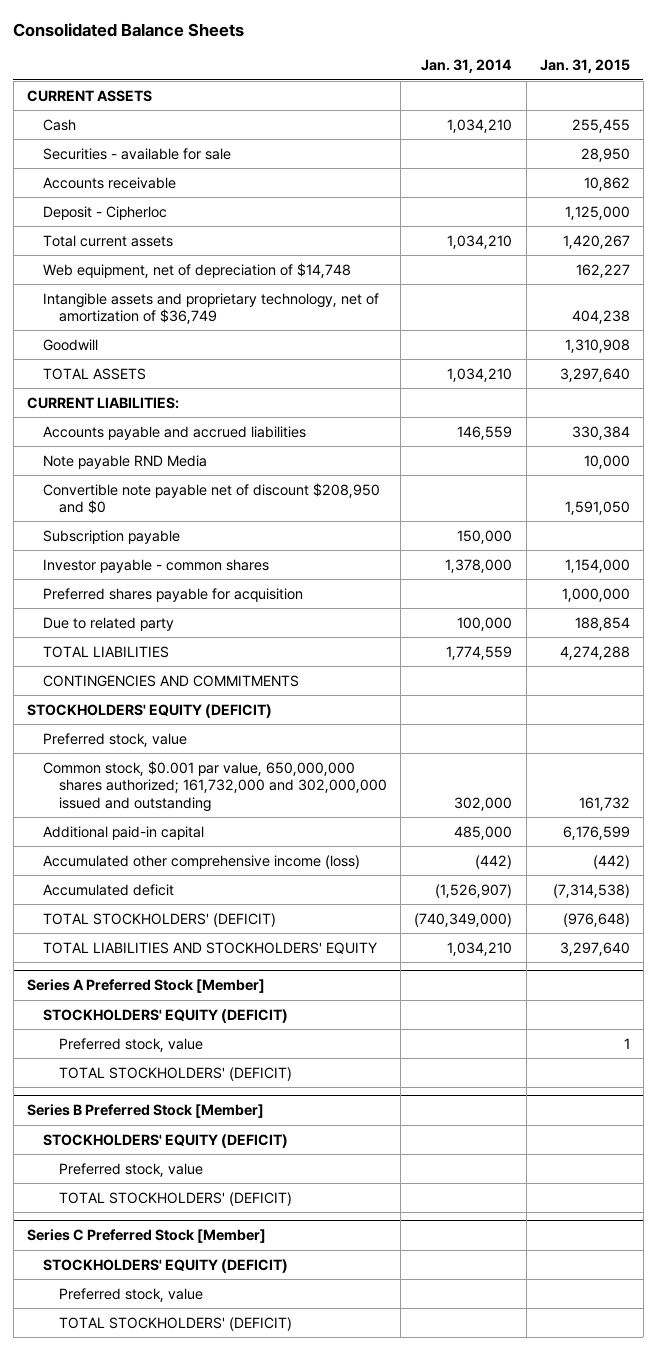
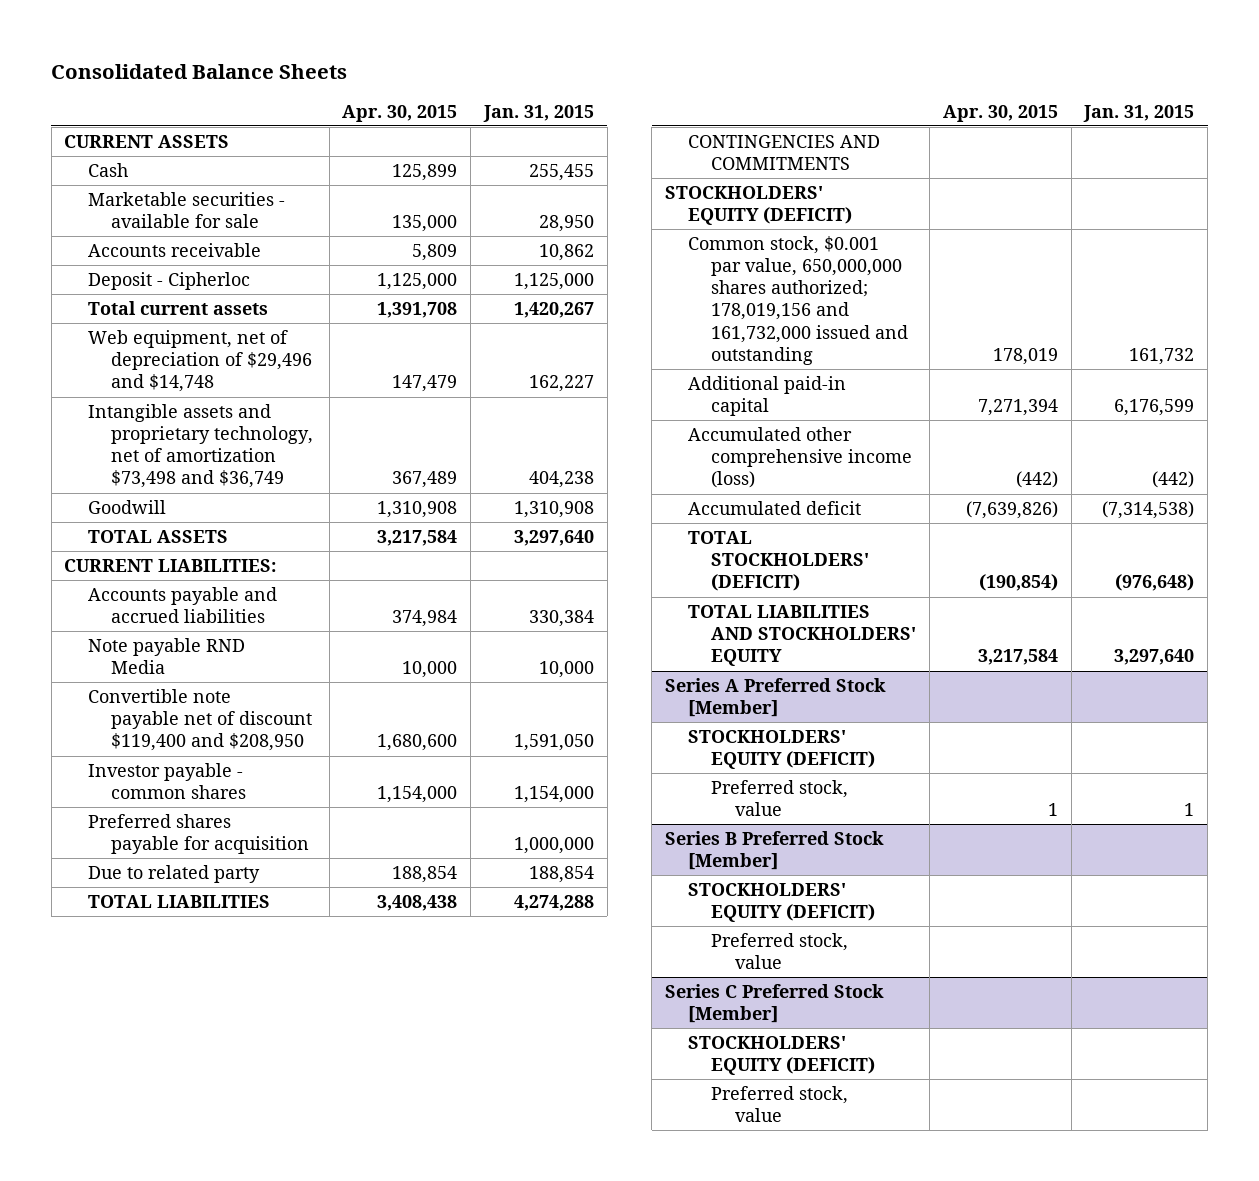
[421,59,513,74] Jan. 31, 2014 -> none
none -> [342,104,458,122] Apr. 30, 2015
[43,147,232,160] Securities - available for sale -> [87,192,285,229] Marketable securities - available for sale
[43,262,352,278] Web equipment, net of depreciation of $14,748 -> [87,330,312,393] Web equipment, net of depreciation of $29,496 and $14,748
[43,292,380,325] Intangible assets and proprietary technology, net of amortization of $36,749 -> [87,404,313,489] Intangible assets and proprietary technology, net of amortization $73,498 and $36,749
[43,529,181,544] Subscription payable -> none
[43,482,381,515] Convertible note payable net of discount $208,950 and $0 -> [87,689,312,752] Convertible note payable net of discount $119,400 and $208,950
[43,732,188,747] Preferred stock, value -> none
[43,760,388,812] Common stock, $0.001 par value, 650,000,000 shares authorized; 161,732,000 and 302,000,000 issued and outstanding -> [688,236,909,365] Common stock, $0.001 par value, 650,000,000 shares authorized; 178,019,156 and 161,732,000 issued and outstanding
[59,1066,293,1081] TOTAL STOCKHOLDERS' (DEFICIT) -> none
[59,1191,293,1206] TOTAL STOCKHOLDERS' (DEFICIT) -> none
[59,1316,293,1331] TOTAL STOCKHOLDERS' (DEFICIT) -> none

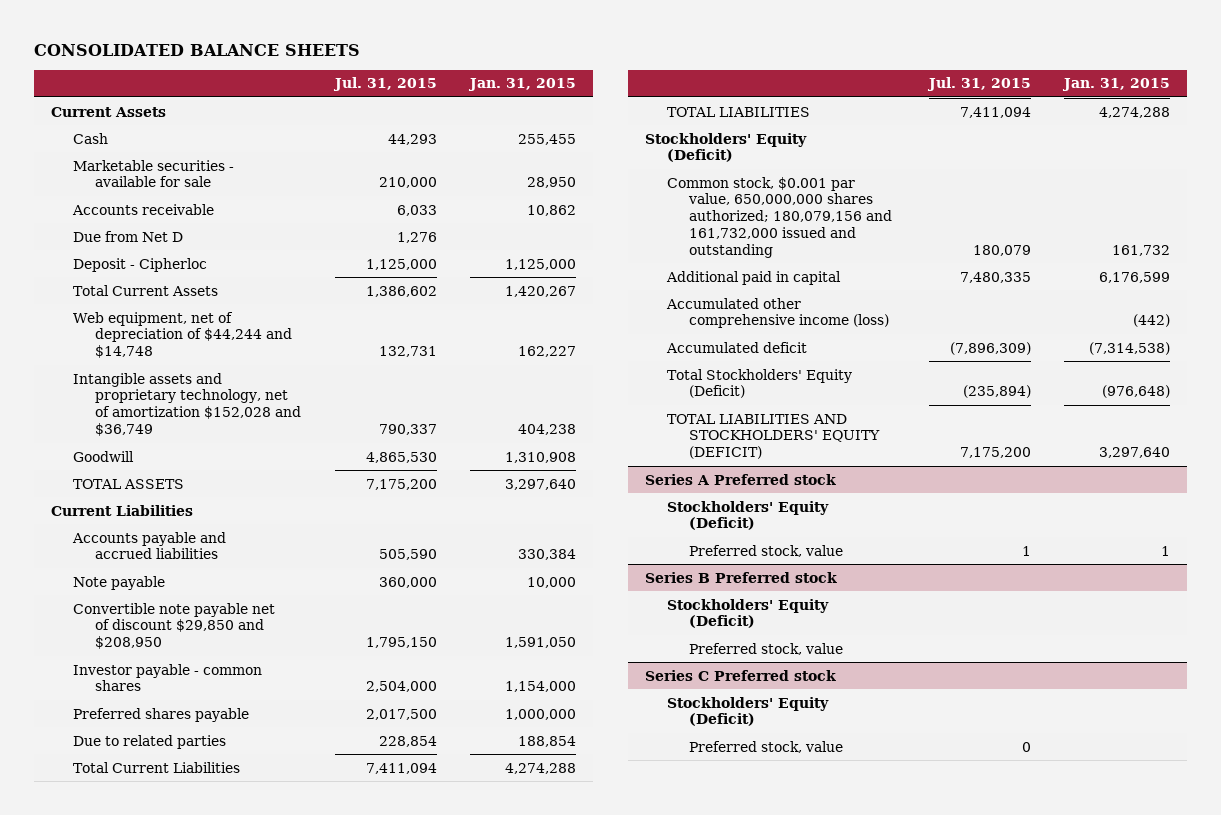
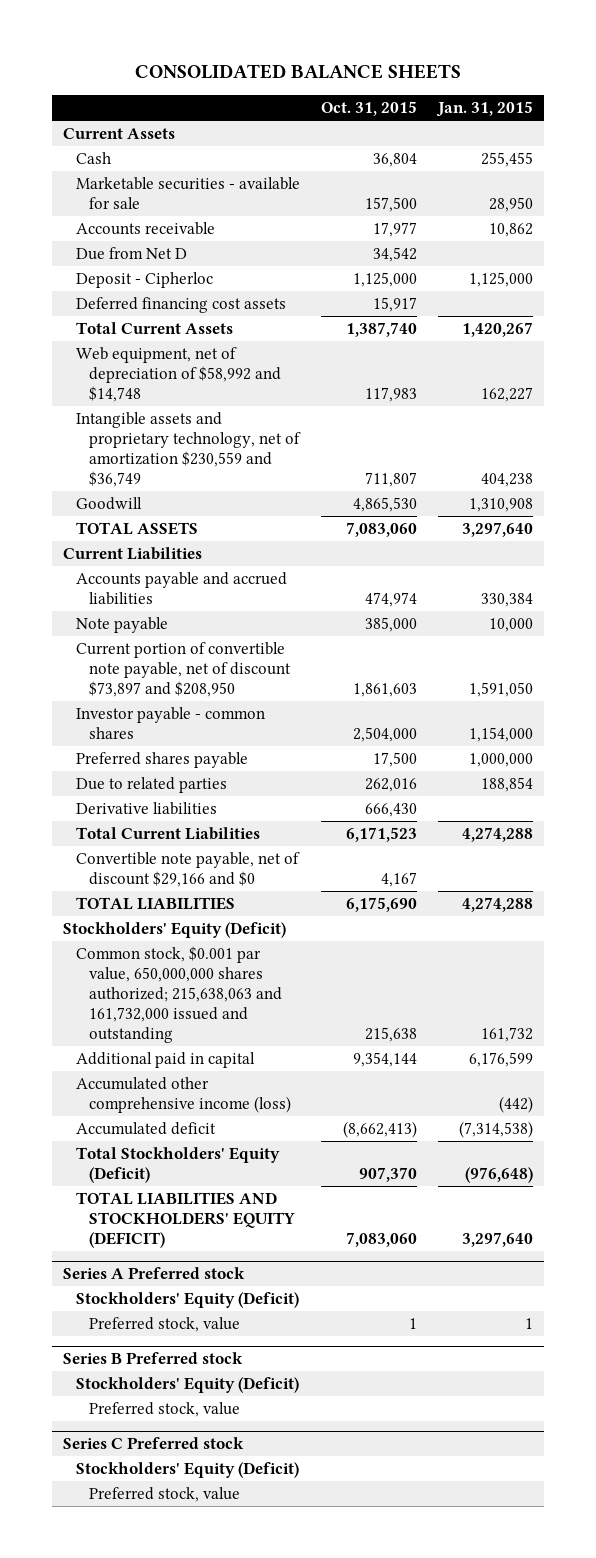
[332,77,437,92] Jul. 31, 2015 -> none
none -> [321,101,418,117] Oct. 31, 2015
none -> [75,297,286,314] Deferred financing cost assets
[72,311,293,359] Web equipment, net of depreciation of $44,244 and $14,748 -> [75,347,282,403] Web equipment, net of depreciation of $58,992 and $14,748
[72,372,302,437] Intangible assets and proprietary technology, net of amortization $152,028 and $36,749 -> [75,412,302,488] Intangible assets and proprietary technology, net of amortization $230,559 and $36,749
[72,602,275,650] Convertible note payable net of discount $29,850 and $208,950 -> [75,642,292,698] Current portion of convertible note payable, net of discount $73,897 and $208,950
none -> [75,802,217,816] Derivative liabilities
none -> [75,852,300,888] Convertible note payable, net of discount $29,166 and $0
[666,176,893,259] Common stock, $0.001 par value, 650,000,000 shares authorized; 180,079,156 and 161,732,000 issued and outstanding -> [75,946,283,1044] Common stock, $0.001 par value, 650,000,000 shares authorized; 215,638,063 and 161,732,000 issued and outstanding

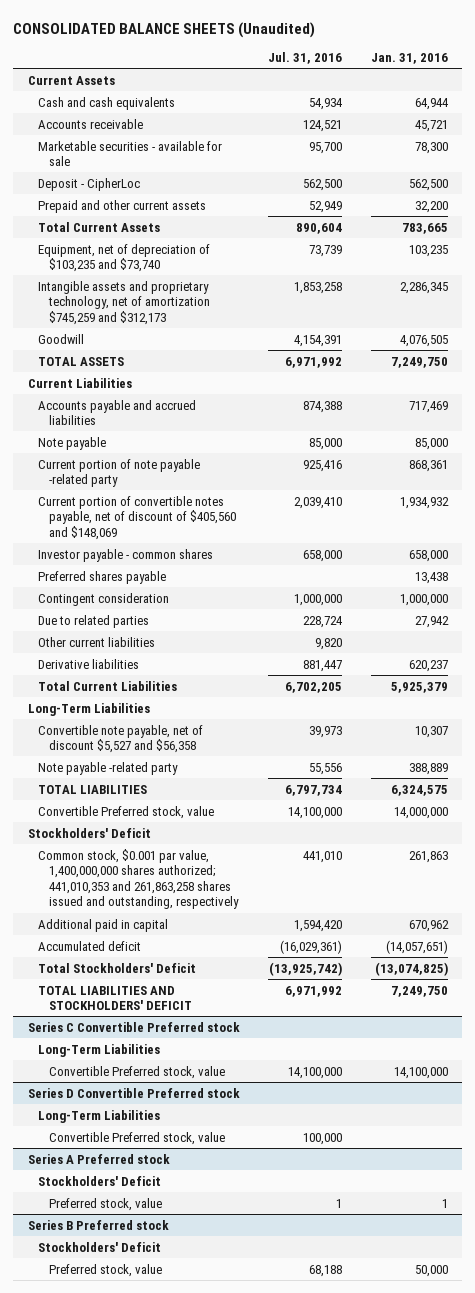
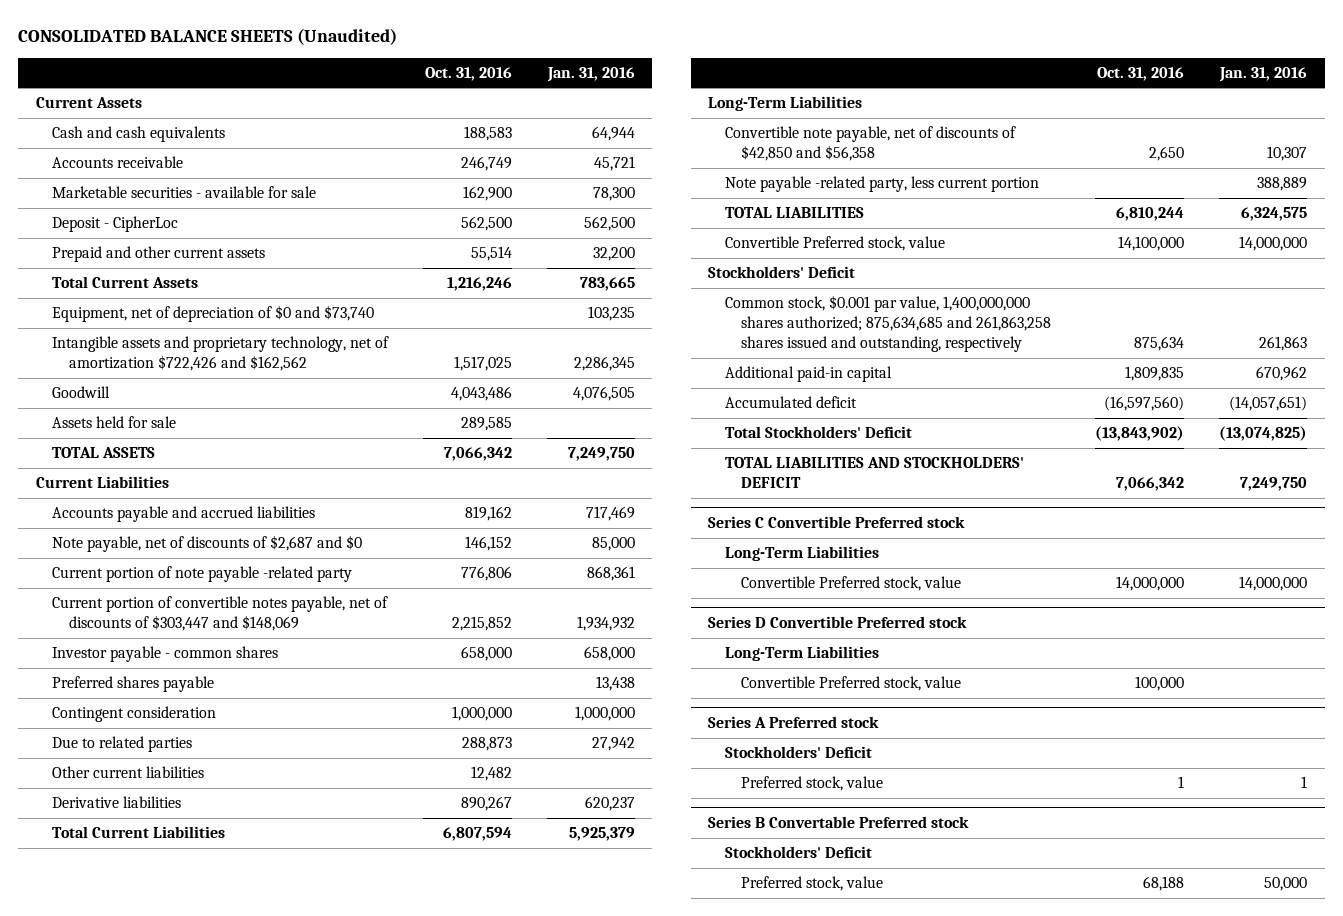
[268,52,343,65] Jul. 31, 2016 -> none
none -> [424,66,512,81] Oct. 31, 2016
[38,243,211,273] Equipment, net of depreciation of $103,235 and $73,740 -> [52,305,375,323] Equipment, net of depreciation of $0 and $73,740
[38,280,210,325] Intangible assets and proprietary technology, net of amortization $745,259 and $312,173 -> [52,336,390,372] Intangible assets and proprietary technology, net of amortization $722,426 and $162,562
none -> [52,416,177,429] Assets held for sale
[38,436,107,450] Note payable -> [52,535,363,553] Note payable, net of discounts of $2,687 and $0
[38,495,236,540] Current portion of convertible notes payable, net of discount of $405,560 and $148,069 -> [52,596,389,632] Current portion of convertible notes payable, net of discounts of $303,447 and $148,069
[38,724,204,754] Convertible note payable, net of discount $5,527 and $56,358 -> [724,126,1016,162] Convertible note payable, net of discounts of $42,850 and $56,358
[38,761,179,775] Note payable -related party -> [724,176,1039,193] Note payable -related party, less current portion
[38,848,239,910] Common stock, $0.001 par value, 1,400,000,000 shares authorized; 441,010,353 and 261,863,258 shares issued and outstanding, respectively -> [724,295,1052,353] Common stock, $0.001 par value, 1,400,000,000 shares authorized; 875,634,685 and 261,863,258 shares issued and outstanding, respectively
[38,918,169,932] Additional paid in capital -> [724,366,892,383] Additional paid-in capital
[393,1066,448,1079] 14,100,000 -> [1239,576,1308,592] 14,000,000
[27,1219,169,1230] Series B Preferred stock -> [708,816,970,829] Series B Convertable Preferred stock

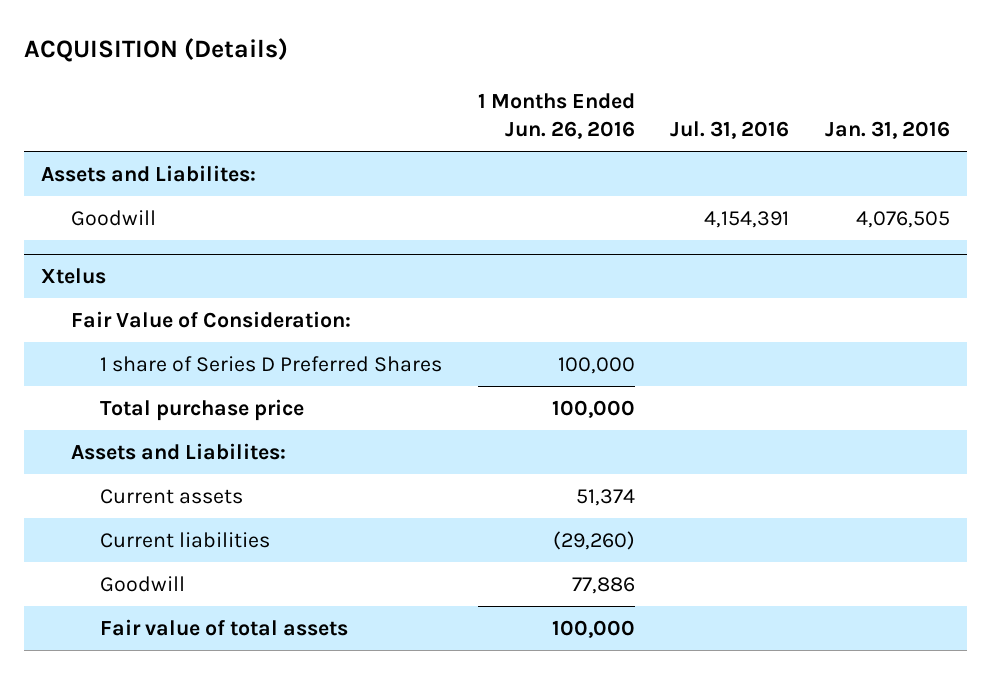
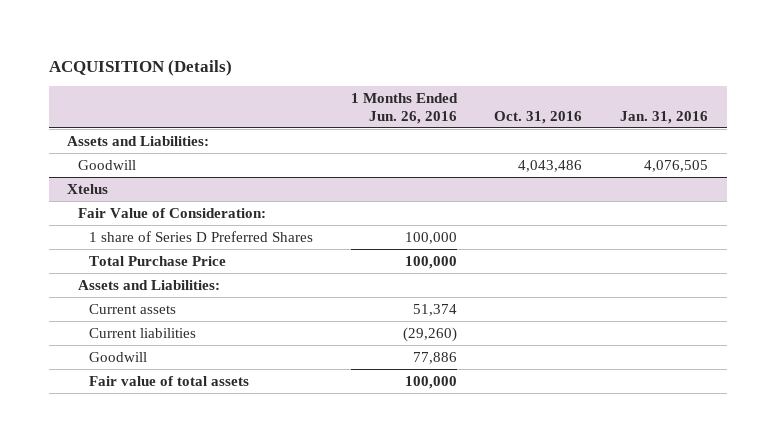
[670,120,790,139] Jul. 31, 2016 -> none
none -> [494,110,583,124] Oct. 31, 2016
[41,164,257,182] Assets and Liabilites: -> [67,135,210,146] Assets and Liabilities:
[100,398,305,421] Total purchase price -> [89,255,227,266] Total Purchase Price
[70,442,286,460] Assets and Liabilites: -> [78,279,221,290] Assets and Liabilities:

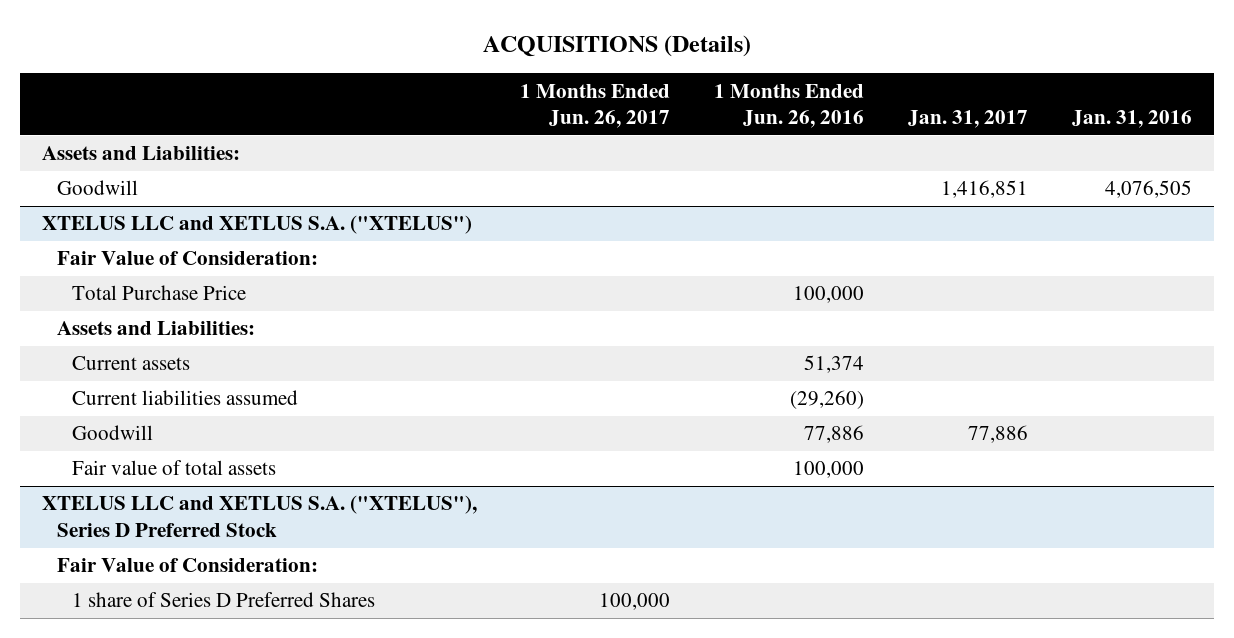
[48,59,232,76] ACQUISITION (Details) -> [482,35,751,58] ACQUISITIONS (Details)
[494,110,583,124] Oct. 31, 2016 -> none
none -> [520,83,671,129] 1 Months Ended Jun. 26, 2017
none -> [908,110,1029,129] Jan. 31, 2017
[67,183,109,194] Xtelus -> [41,215,472,235] XTELUS LLC and XETLUS S.A. ("XTELUS")
[89,230,314,242] 1 share of Series D Preferred Shares -> none
[89,327,197,338] Current liabilities -> [71,390,298,406] Current liabilities assumed
none -> [41,495,477,537] XTELUS LLC and XETLUS S.A. ("XTELUS"), Series D Preferred Stock
none -> [56,558,318,573] Fair Value of Consideration:
none -> [71,592,375,608] 1 share of Series D Preferred Shares

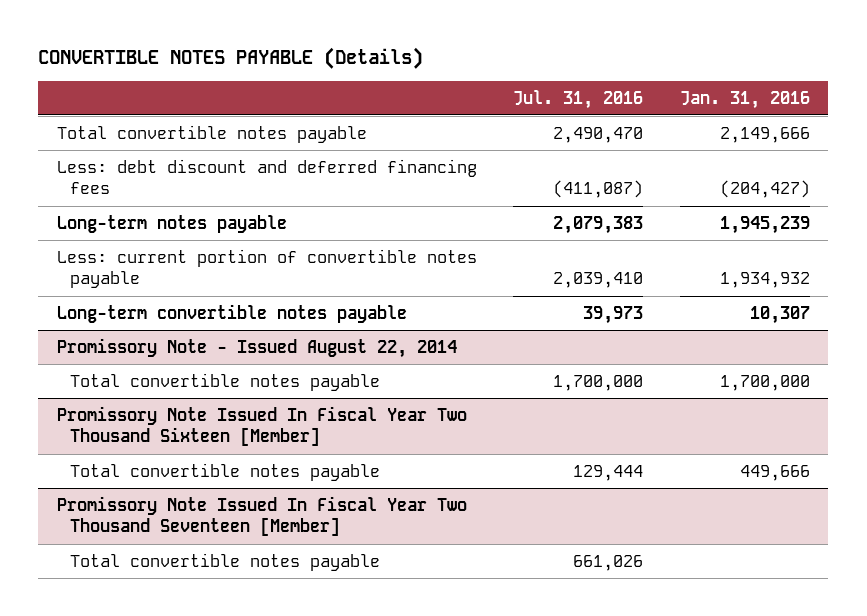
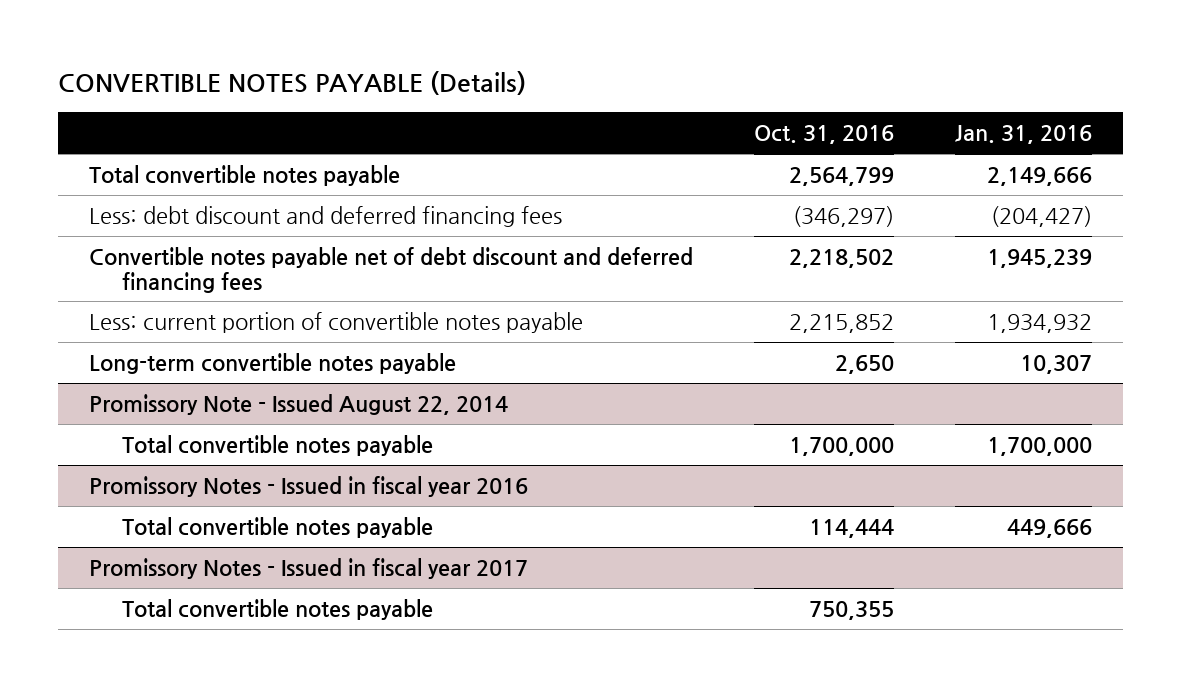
[513,89,644,109] Jul. 31, 2016 -> none
none -> [753,125,894,145] Oct. 31, 2016
[56,214,287,233] Long-term notes payable -> [88,246,693,293] Convertible notes payable net of debt discount and deferred financing fees
[56,405,467,447] Promissory Note Issued In Fiscal Year Two Thousand Sixteen [Member] -> [88,475,528,497] Promissory Notes - Issued in fiscal year 2016
[56,495,467,537] Promissory Note Issued In Fiscal Year Two Thousand Seventeen [Member] -> [88,557,528,579] Promissory Notes - Issued in fiscal year 2017

